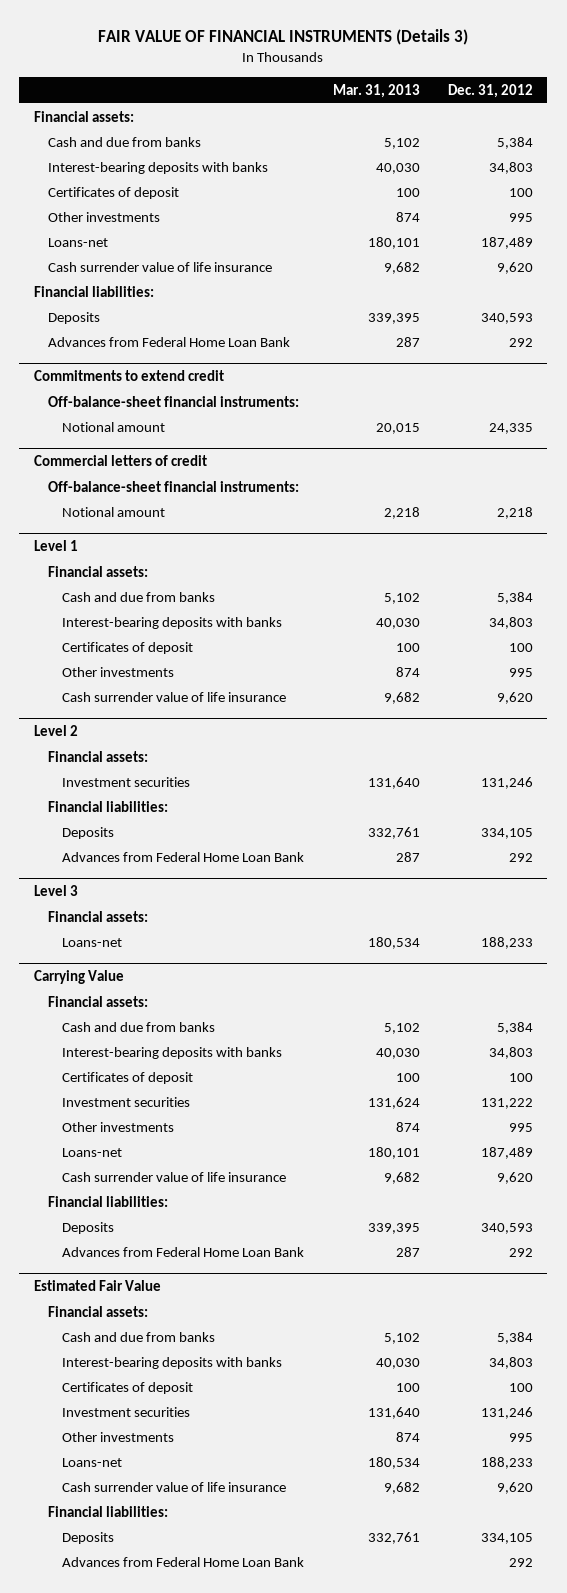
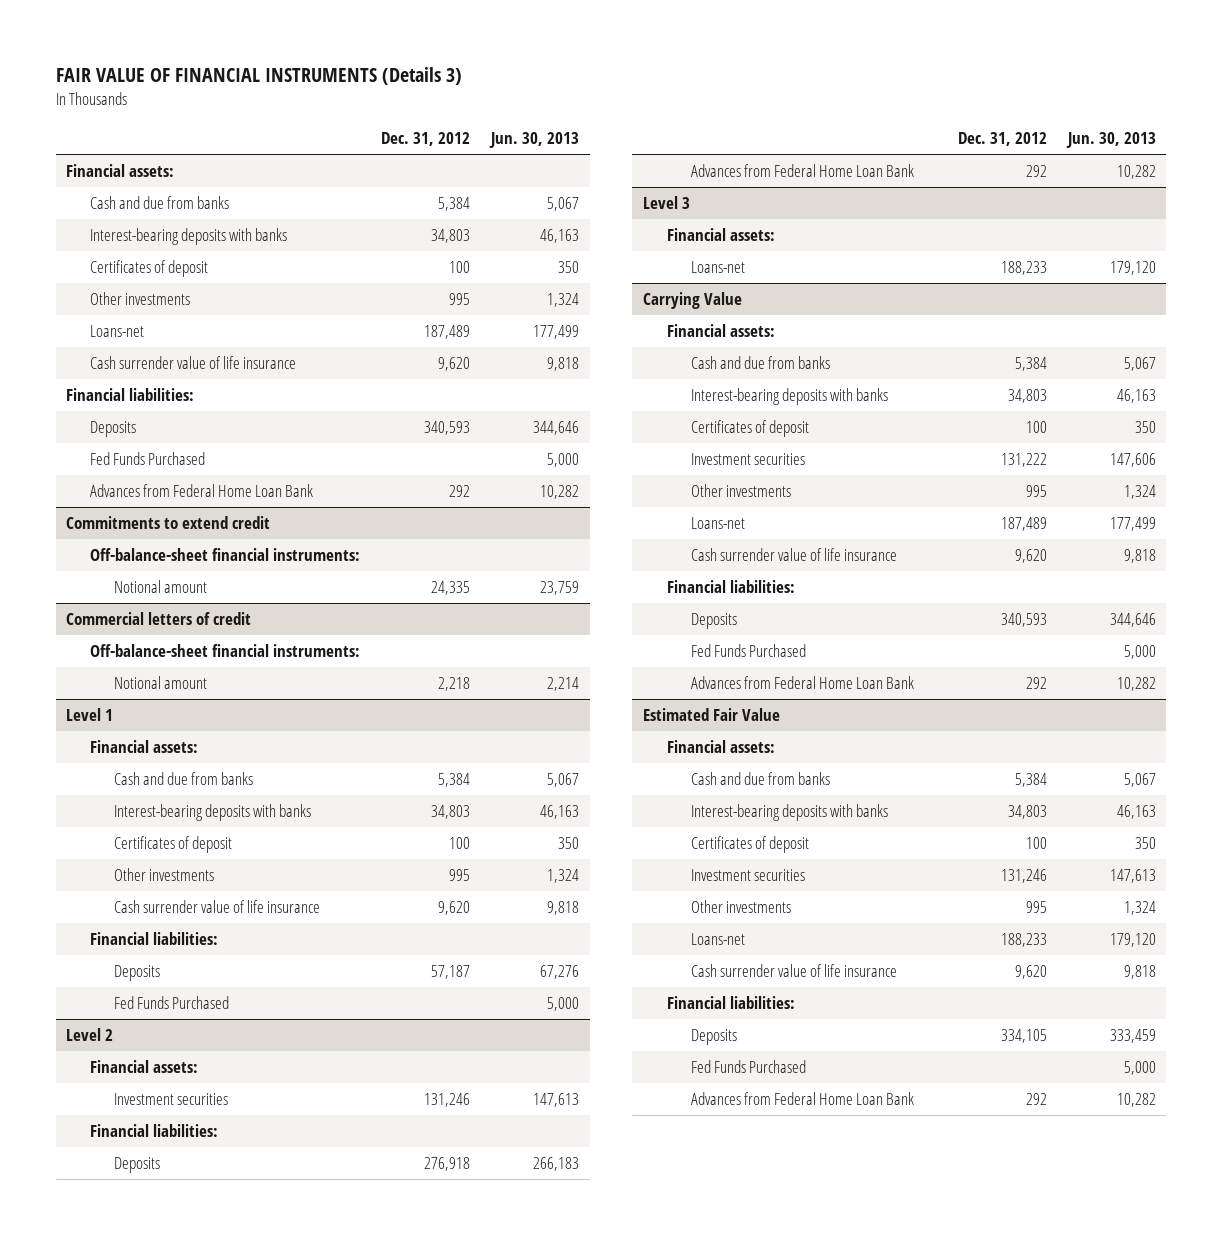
[332,83,420,98] Mar. 31, 2013 -> none
none -> [489,132,580,149] Jun. 30, 2013
none -> [90,452,206,466] Fed Funds Purchased
none -> [90,932,219,946] Financial liabilities:
none -> [114,965,161,982] Deposits
none -> [114,996,230,1010] Fed Funds Purchased
[481,827,534,839] 334,105 -> [424,1157,471,1172] 276,918
none -> [690,644,806,658] Fed Funds Purchased
none -> [690,1060,806,1074] Fed Funds Purchased

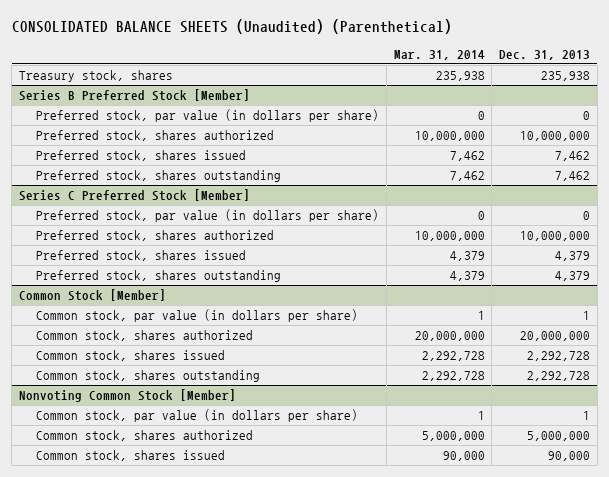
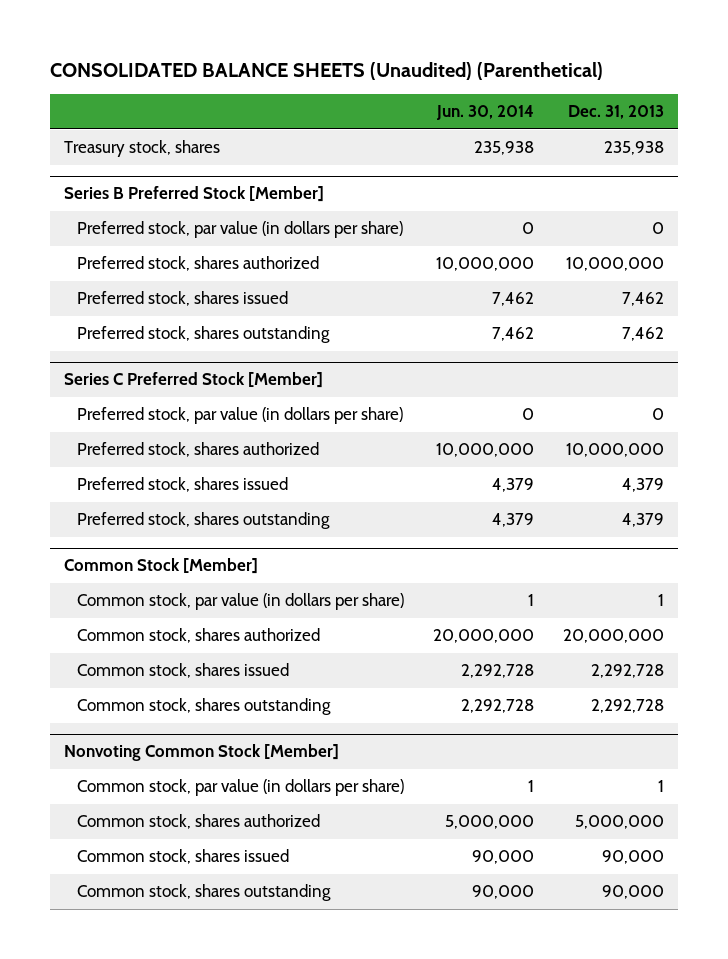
[393,49,485,60] Mar. 31, 2014 -> none
none -> [435,105,534,121] Jun. 30, 2014
none -> [77,884,332,902] Common stock, shares outstanding

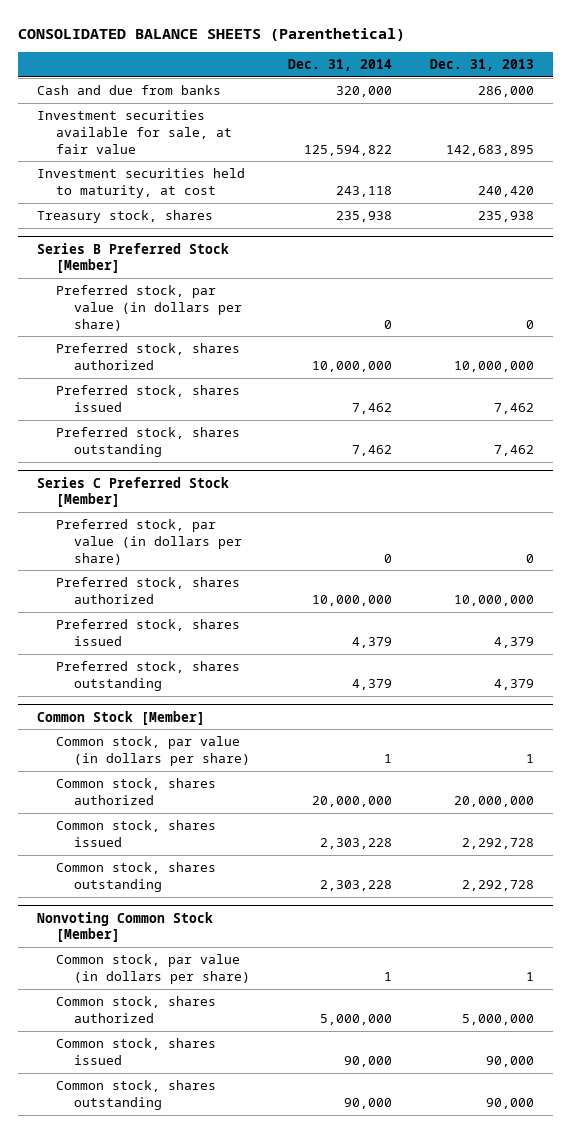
[50,61,604,80] CONSOLIDATED BALANCE SHEETS (Unaudited) (Parenthetical) -> [18,27,406,41] CONSOLIDATED BALANCE SHEETS (Parenthetical)
[435,105,534,121] Jun. 30, 2014 -> none
none -> [288,59,393,72] Dec. 31, 2014
none -> [36,85,221,96] Cash and due from banks
none -> [36,110,232,154] Investment securities available for sale, at fair value
none -> [36,168,245,198] Investment securities held to maturity, at cost

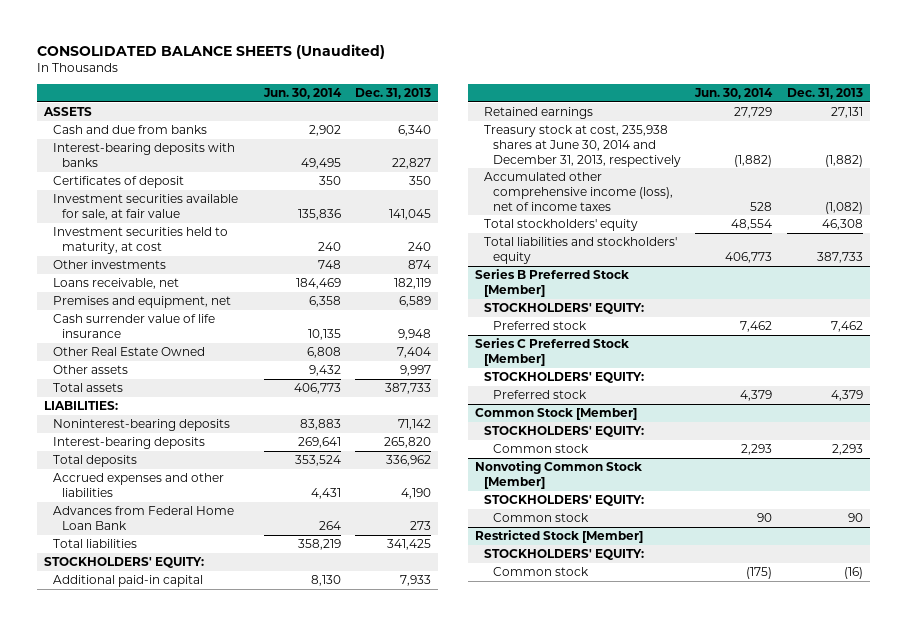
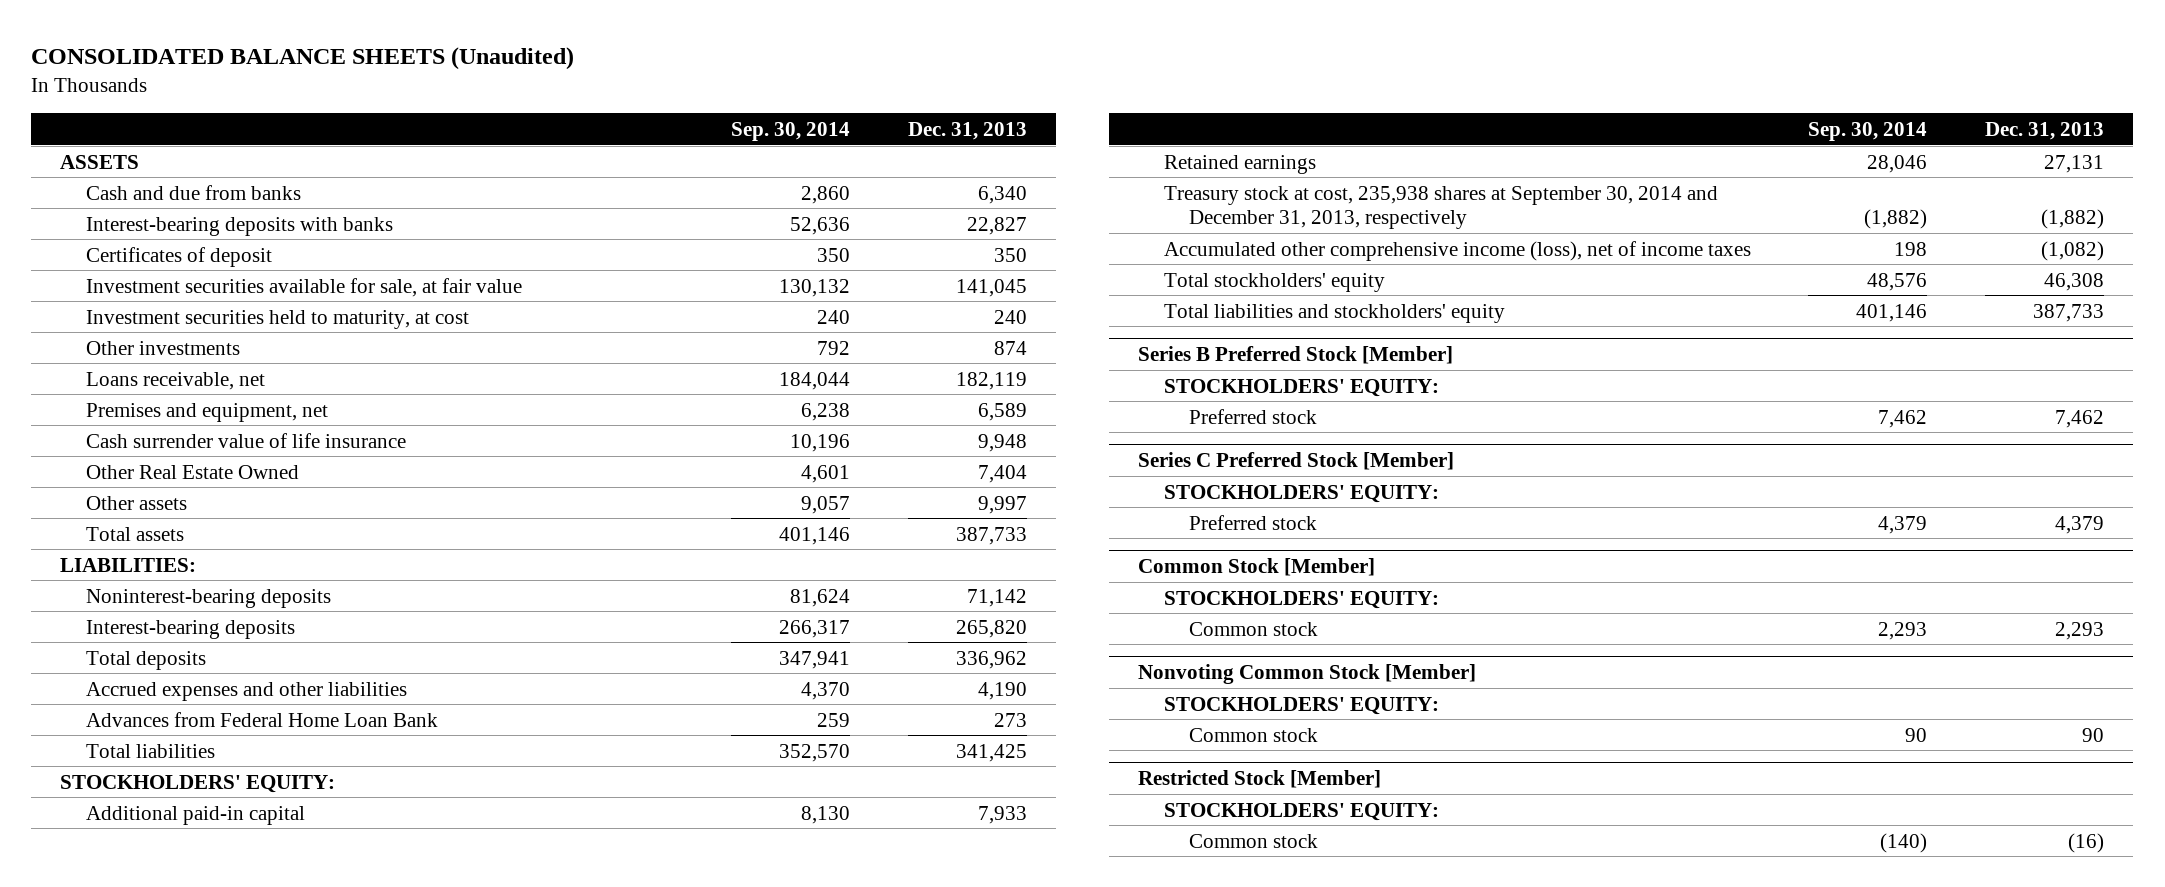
[262,88,342,100] Jun. 30, 2014 -> none
none -> [731,121,851,141] Sep. 30, 2014
[484,125,682,167] Treasury stock at cost, 235,938 shares at June 30, 2014 and December 31, 2013, respectively -> [1163,185,1718,230] Treasury stock at cost, 235,938 shares at September 30, 2014 and December 31, 2013, respectively

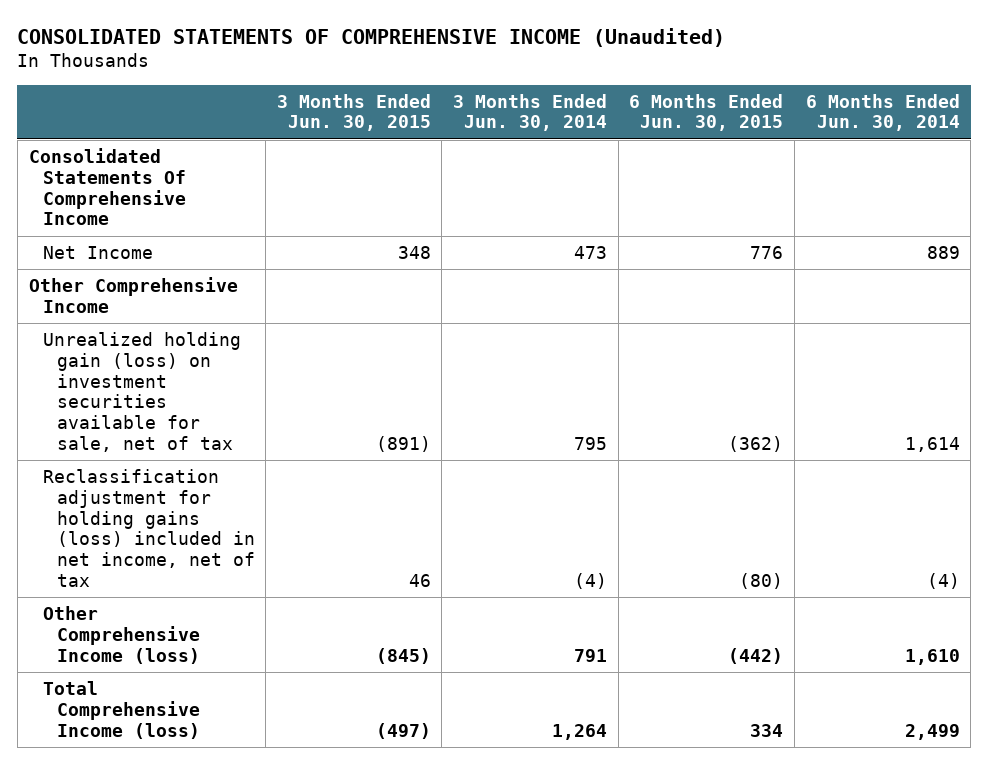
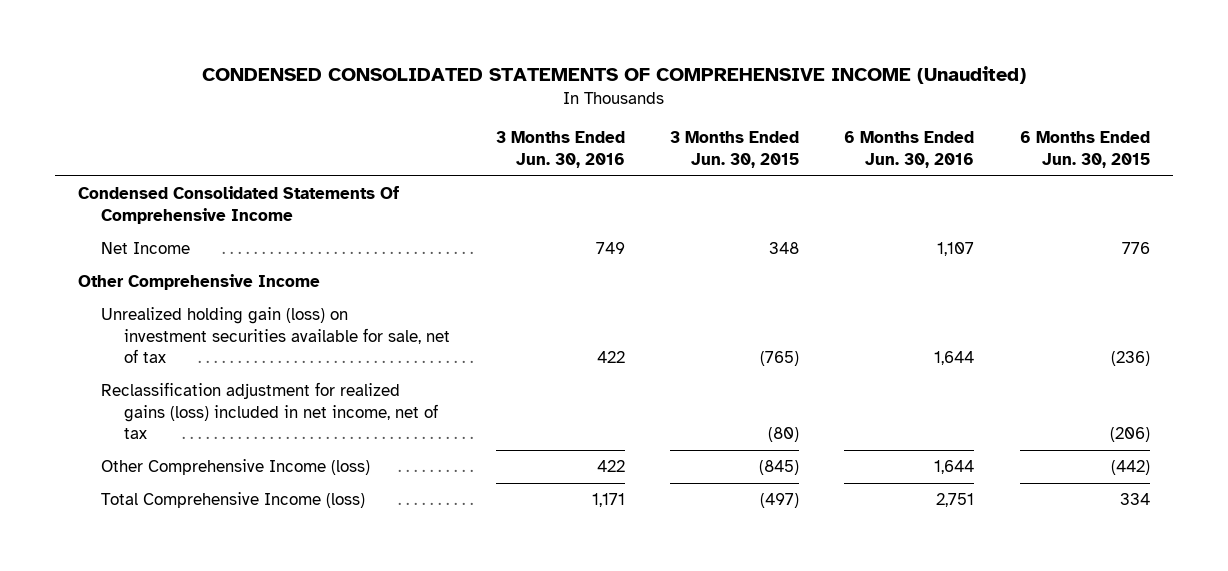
[17,28,726,48] CONSOLIDATED STATEMENTS OF COMPREHENSIVE INCOME (Unaudited) -> [201,66,1026,85] CONDENSED CONSOLIDATED STATEMENTS OF COMPREHENSIVE INCOME (Unaudited)
[453,93,608,132] 3 Months Ended Jun. 30, 2014 -> none
[805,93,960,132] 6 Months Ended Jun. 30, 2014 -> none
none -> [495,131,625,168] 3 Months Ended Jun. 30, 2016
none -> [844,131,975,168] 6 Months Ended Jun. 30, 2016
[28,147,186,226] Consolidated Statements Of Comprehensive Income -> [77,186,399,224] Condensed Consolidated Statements Of Comprehensive Income
[375,435,431,452] (891) -> [760,351,800,367] (765)
[728,435,784,452] (362) -> [1110,351,1150,367] (236)
[42,468,255,587] Reclassification adjustment for holding gains (loss) included in net income, net of tax -> [101,382,439,440] Reclassification adjustment for realized gains (loss) included in net income, net of tax
[408,573,431,587] 46 -> [768,427,800,443] (80)
[739,572,784,589] (80) -> [1109,427,1150,443] (206)

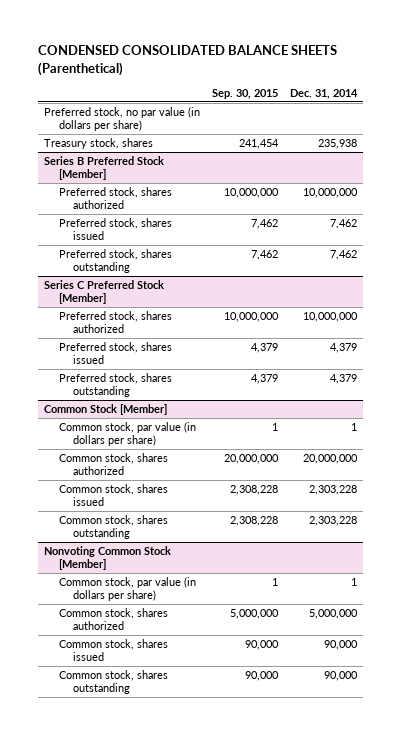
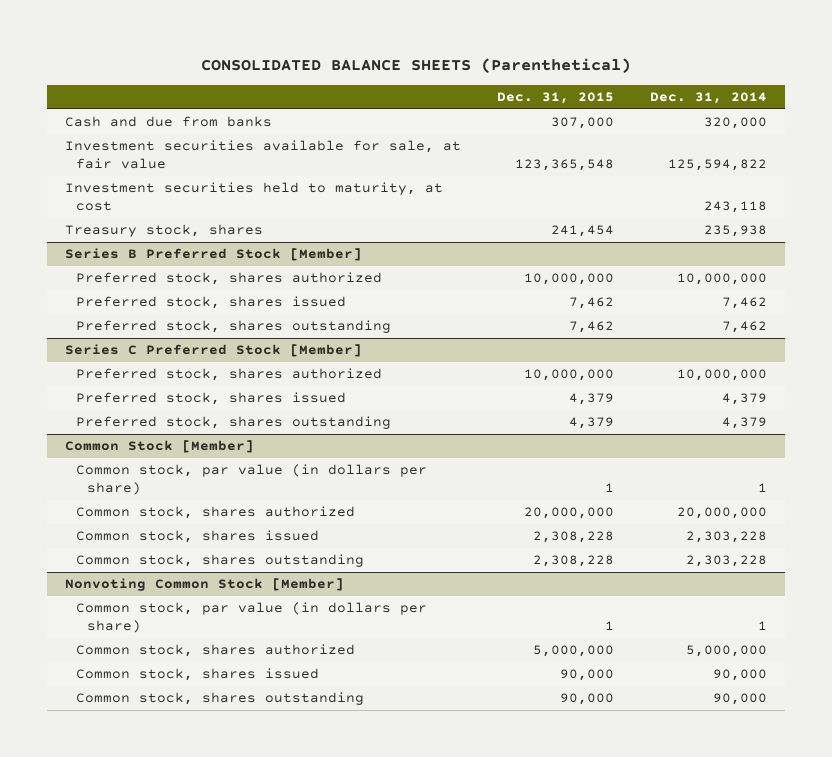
[37,45,337,76] CONDENSED CONSOLIDATED BALANCE SHEETS (Parenthetical) -> [201,57,632,73] CONSOLIDATED BALANCE SHEETS (Parenthetical)
[212,88,279,99] Sep. 30, 2015 -> none
none -> [497,92,615,105] Dec. 31, 2015
[44,106,201,132] Preferred stock, no par value (in dollars per share) -> none
none -> [65,116,273,128] Cash and due from banks
none -> [65,140,462,170] Investment securities available for sale, at fair value
none -> [65,182,444,212] Investment securities held to maturity, at cost

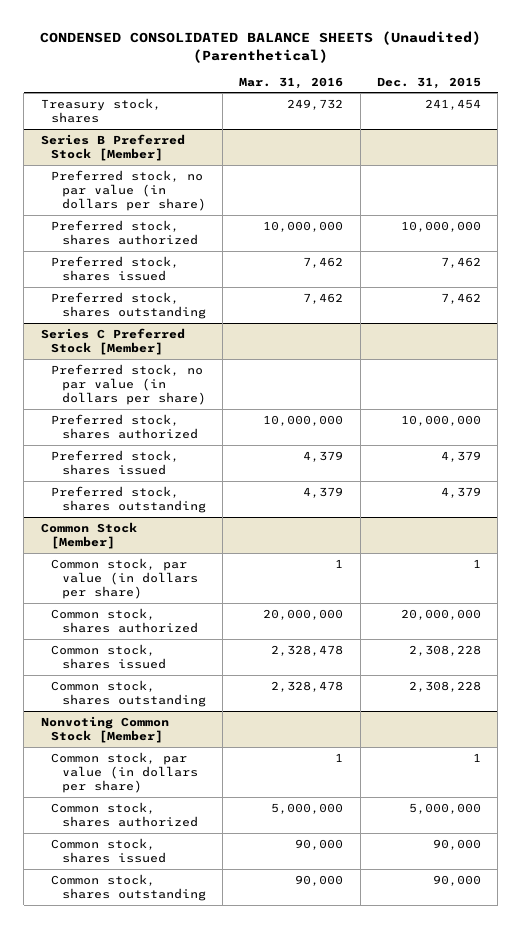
[201,57,632,73] CONSOLIDATED BALANCE SHEETS (Parenthetical) -> [39,30,481,63] CONDENSED CONSOLIDATED BALANCE SHEETS (Unaudited) (Parenthetical)
[650,92,768,105] Dec. 31, 2014 -> none
none -> [239,76,344,89] Mar. 31, 2016
[65,116,273,128] Cash and due from banks -> none
[65,140,462,170] Investment securities available for sale, at fair value -> none
[65,182,444,212] Investment securities held to maturity, at cost -> none
none -> [51,169,207,212] Preferred stock, no par value (in dollars per share)
none -> [51,363,207,406] Preferred stock, no par value (in dollars per share)

